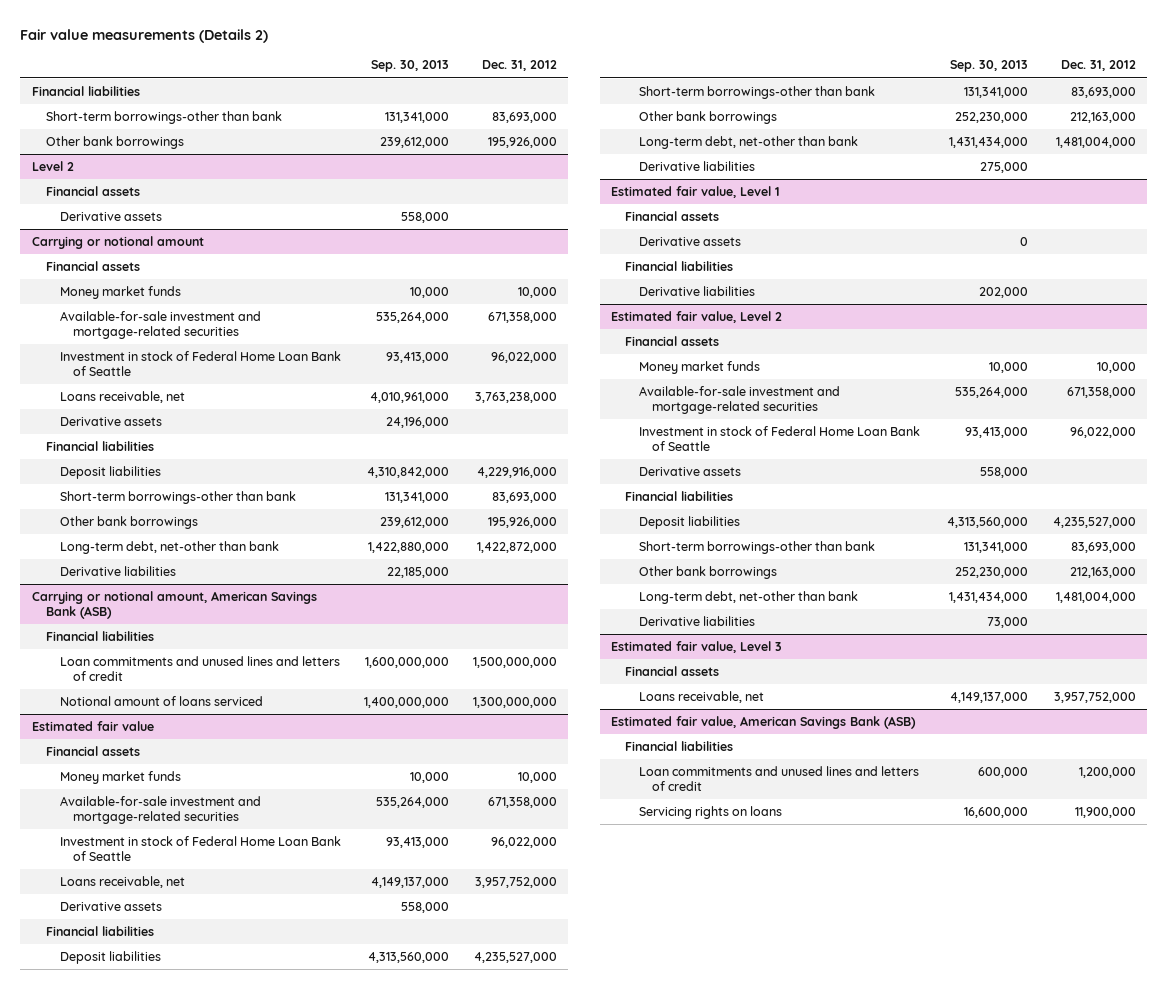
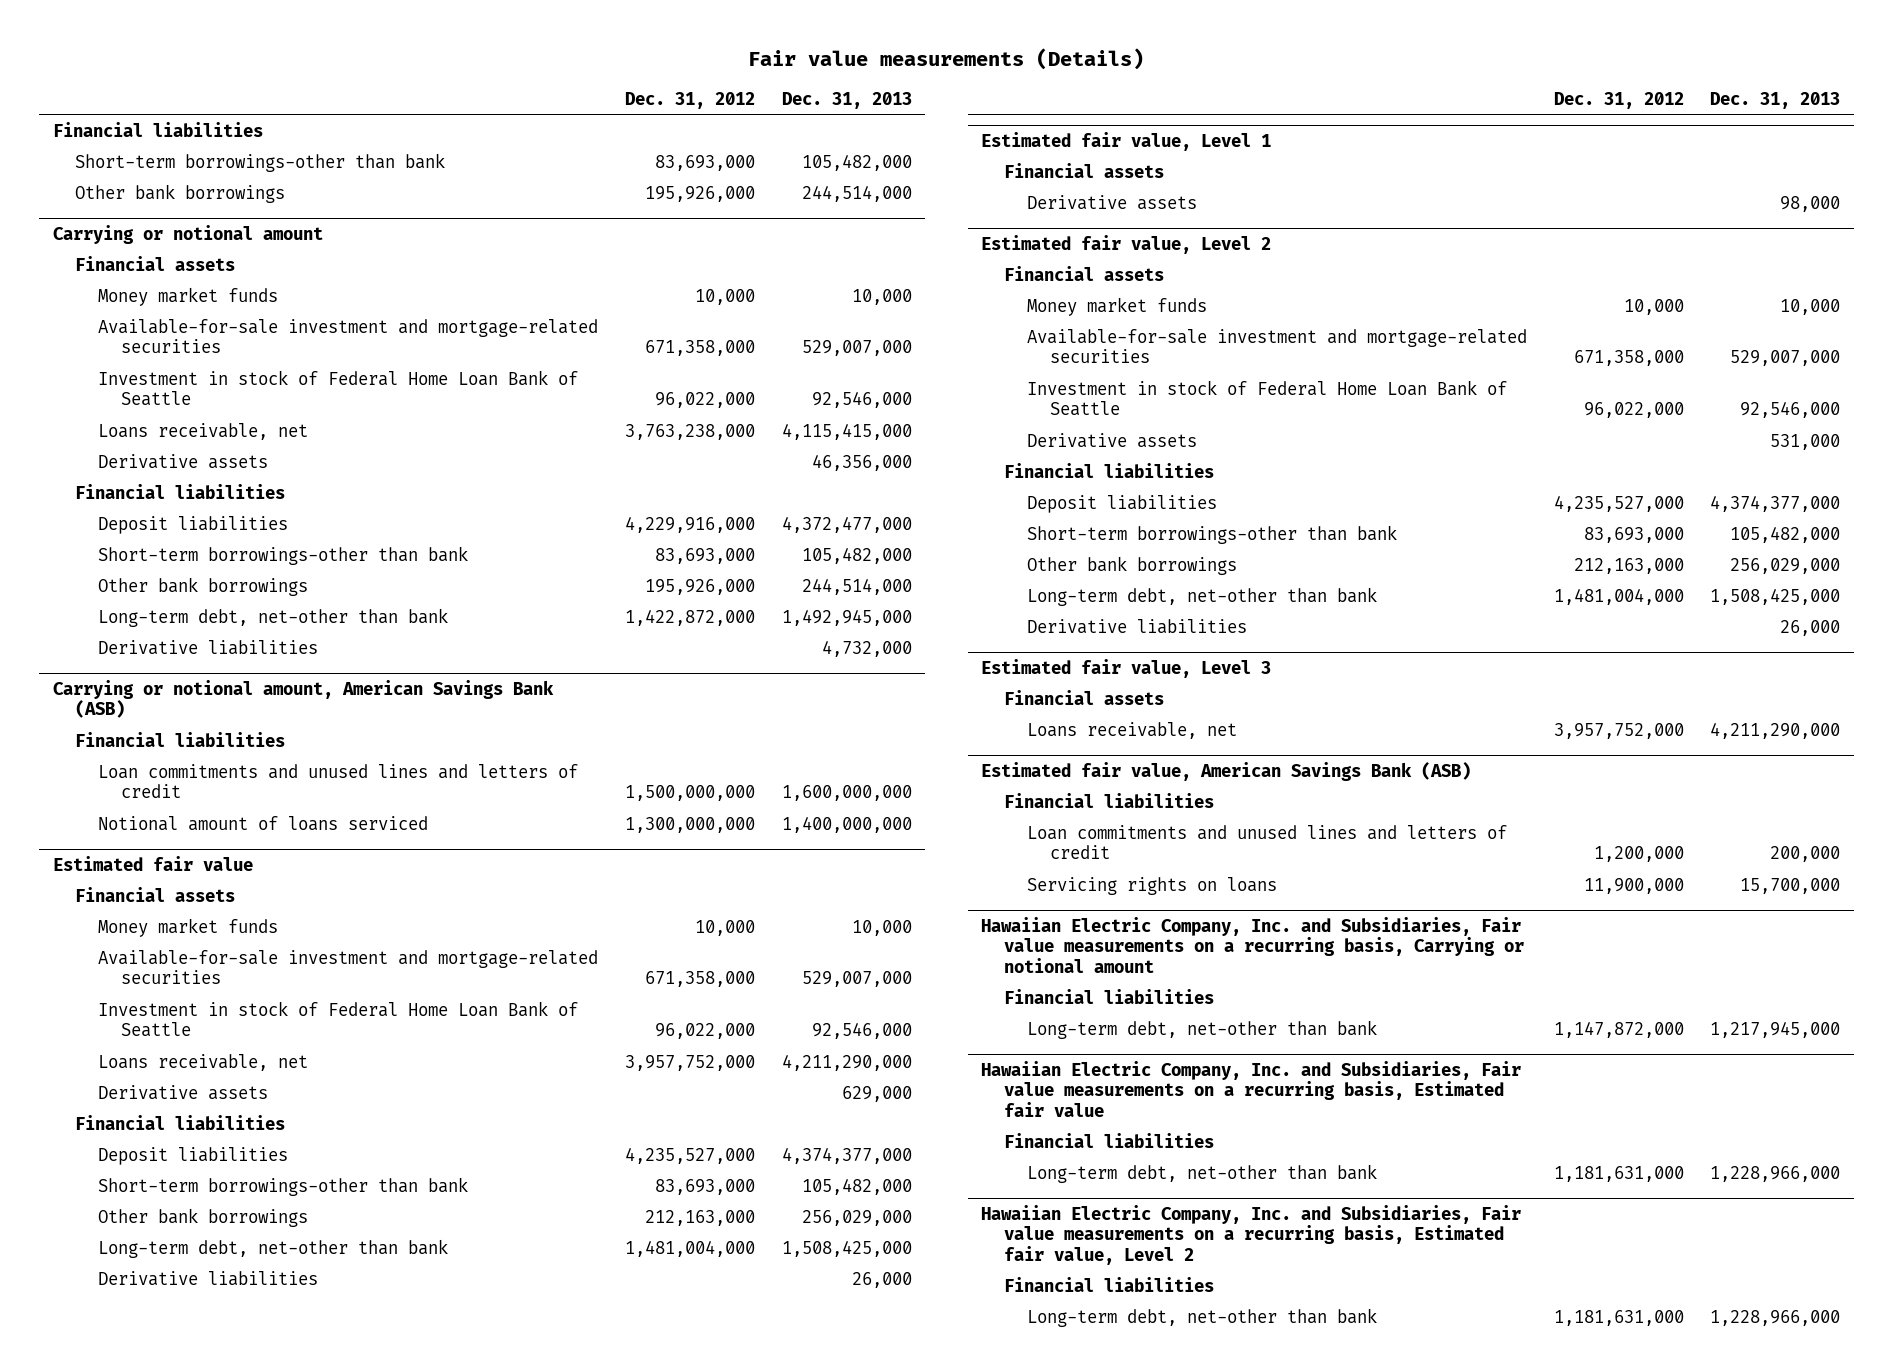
[20,28,269,43] Fair value measurements (Details 2) -> [748,48,1145,71] Fair value measurements (Details)
[371,60,450,73] Sep. 30, 2013 -> none
none -> [781,91,912,109] Dec. 31, 2013
[32,161,75,172] Level 2 -> none
[45,186,140,197] Financial assets -> none
[59,212,162,222] Derivative assets -> none
[624,261,733,272] Financial liabilities -> none
[638,286,755,297] Derivative liabilities -> none
none -> [981,916,1525,973] Hawaiian Electric Company, Inc. and Subsidiaries, Fair value measurements on a recurring basis, Carrying or notional amount
none -> [1004,988,1215,1004] Financial liabilities
none -> [1026,1019,1377,1039] Long-term debt, net-other than bank
none -> [981,1060,1522,1117] Hawaiian Electric Company, Inc. and Subsidiaries, Fair value measurements on a recurring basis, Estimated fair value
none -> [1004,1132,1215,1148] Financial liabilities
none -> [1026,1163,1377,1183] Long-term debt, net-other than bank
none -> [981,1204,1522,1265] Hawaiian Electric Company, Inc. and Subsidiaries, Fair value measurements on a recurring basis, Estimated fair value, Level 2
none -> [1004,1276,1215,1292] Financial liabilities
none -> [1026,1307,1377,1327] Long-term debt, net-other than bank

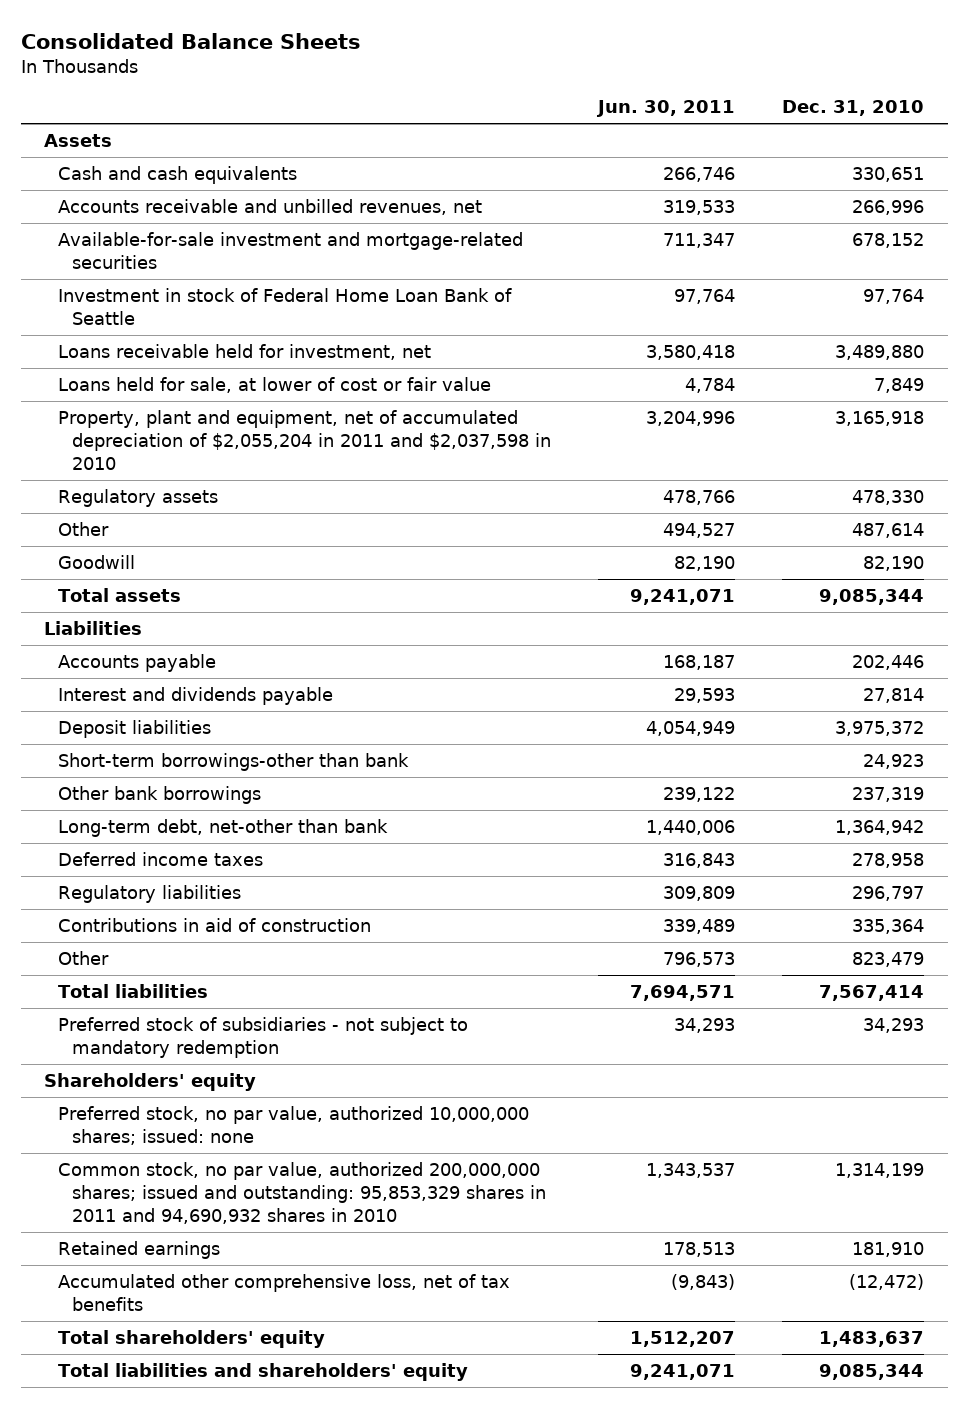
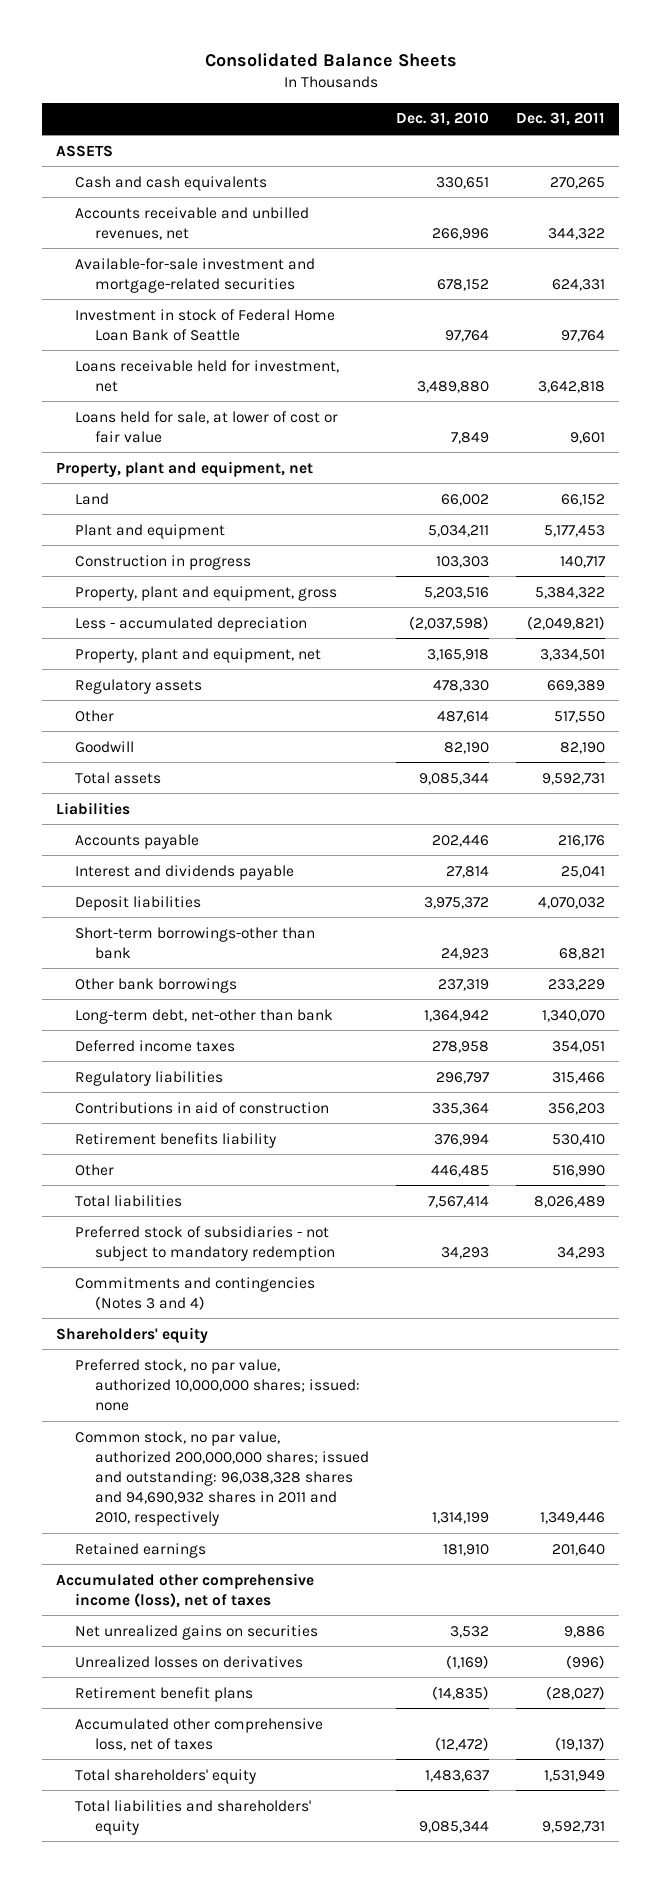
[595,100,735,118] Jun. 30, 2011 -> none
none -> [516,112,606,127] Dec. 31, 2011
[44,133,113,147] Assets -> [55,144,113,157] ASSETS
none -> [55,460,313,477] Property, plant and equipment, net
none -> [75,492,110,505] Land
none -> [75,523,226,539] Plant and equipment
none -> [75,554,252,570] Construction in progress
none -> [75,585,338,601] Property, plant and equipment, gross
none -> [75,616,308,632] Less - accumulated depreciation
[58,409,551,471] Property, plant and equipment, net of accumulated depreciation of $2,055,204 in 2011 and $2,037,598 in 2010 -> [75,647,322,663] Property, plant and equipment, net
none -> [75,1132,277,1148] Retirement benefits liability
[852,951,925,967] 823,479 -> [431,1164,490,1177] 446,485
none -> [75,1276,316,1310] Commitments and contingencies (Notes 3 and 4)
[58,1161,546,1225] Common stock, no par value, authorized 200,000,000 shares; issued and outstanding: 95,853,329 shares in 2011 and 94,690,932 shares in 2010 -> [75,1430,369,1527] Common stock, no par value, authorized 200,000,000 shares; issued and outstanding: 96,038,328 shares and 94,690,932 shares in 2011 and 2010, respectively
none -> [55,1572,314,1608] Accumulated other comprehensive income (loss), net of taxes
none -> [75,1624,319,1640] Net unrealized gains on securities
none -> [75,1655,304,1668] Unrealized losses on derivatives
none -> [75,1686,254,1702] Retirement benefit plans
[58,1273,511,1311] Accumulated other comprehensive loss, net of tax benefits -> [75,1717,324,1751] Accumulated other comprehensive loss, net of taxes

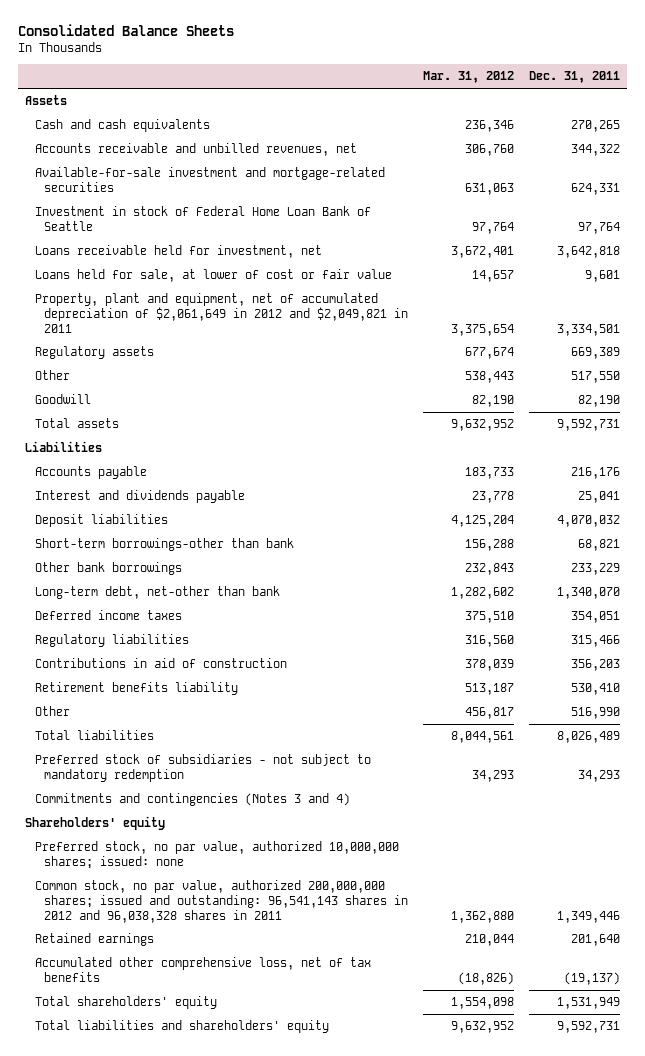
[396,112,490,127] Dec. 31, 2010 -> none
none -> [423,71,515,84] Mar. 31, 2012
[55,144,113,157] ASSETS -> [25,95,68,106] Assets
[55,460,313,477] Property, plant and equipment, net -> none
[75,492,110,505] Land -> none
[75,523,226,539] Plant and equipment -> none
[75,554,252,570] Construction in progress -> none
[75,585,338,601] Property, plant and equipment, gross -> none
[75,616,308,632] Less - accumulated depreciation -> none
[75,647,322,663] Property, plant and equipment, net -> [34,293,409,333] Property, plant and equipment, net of accumulated depreciation of $2,061,649 in 2012 and $2,049,821 in 2011
[75,1430,369,1527] Common stock, no par value, authorized 200,000,000 shares; issued and outstanding: 96,038,328 shares and 94,690,932 shares in 2011 and 2010, respectively -> [34,880,409,923] Common stock, no par value, authorized 200,000,000 shares; issued and outstanding: 96,541,143 shares in 2012 and 96,038,328 shares in 2011
[55,1572,314,1608] Accumulated other comprehensive income (loss), net of taxes -> none
[75,1624,319,1640] Net unrealized gains on securities -> none
[75,1655,304,1668] Unrealized losses on derivatives -> none
[75,1686,254,1702] Retirement benefit plans -> none
[75,1717,324,1751] Accumulated other comprehensive loss, net of taxes -> [34,957,371,982] Accumulated other comprehensive loss, net of tax benefits

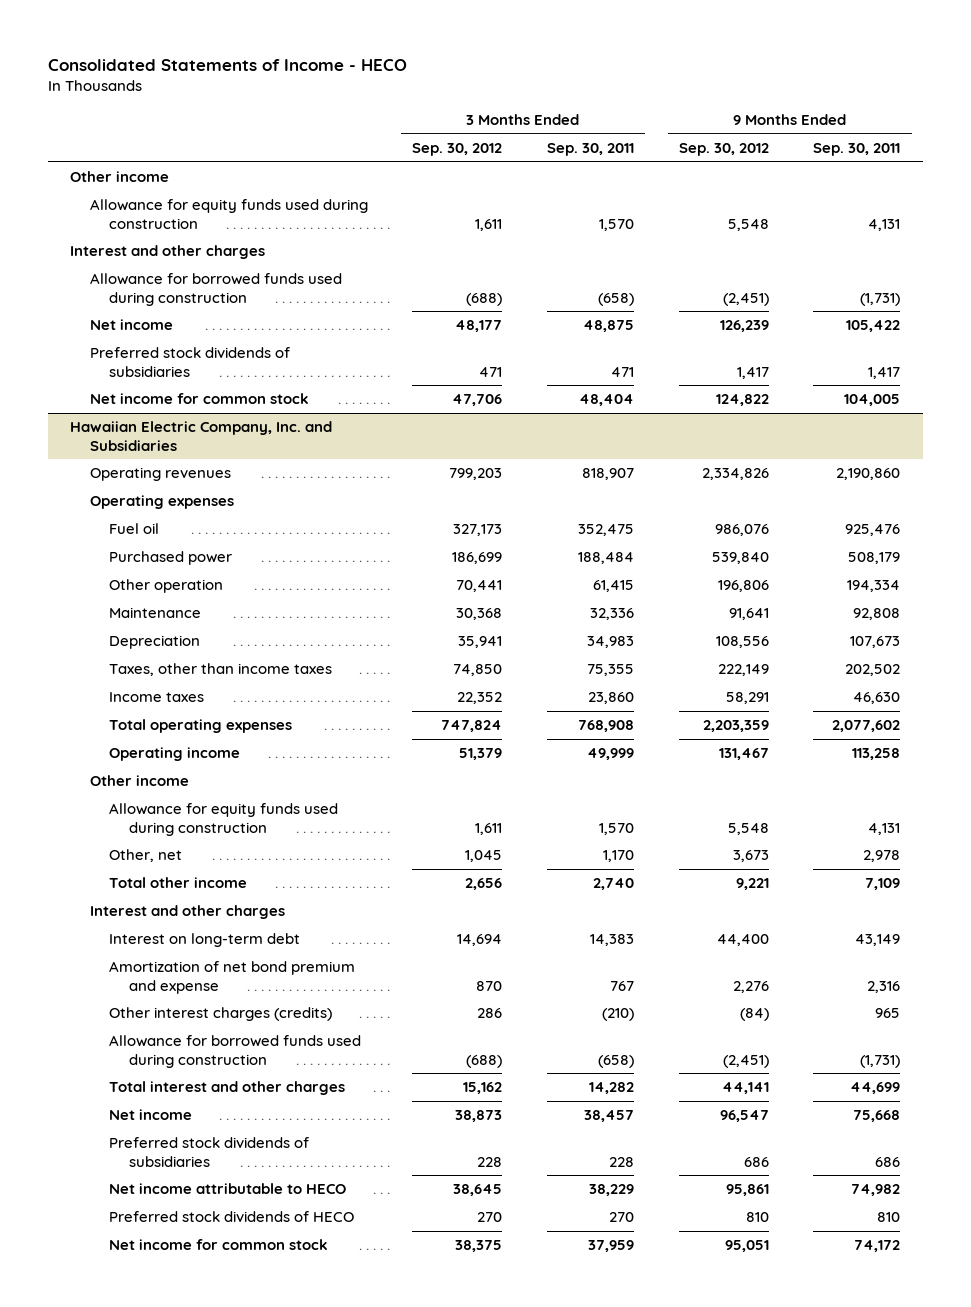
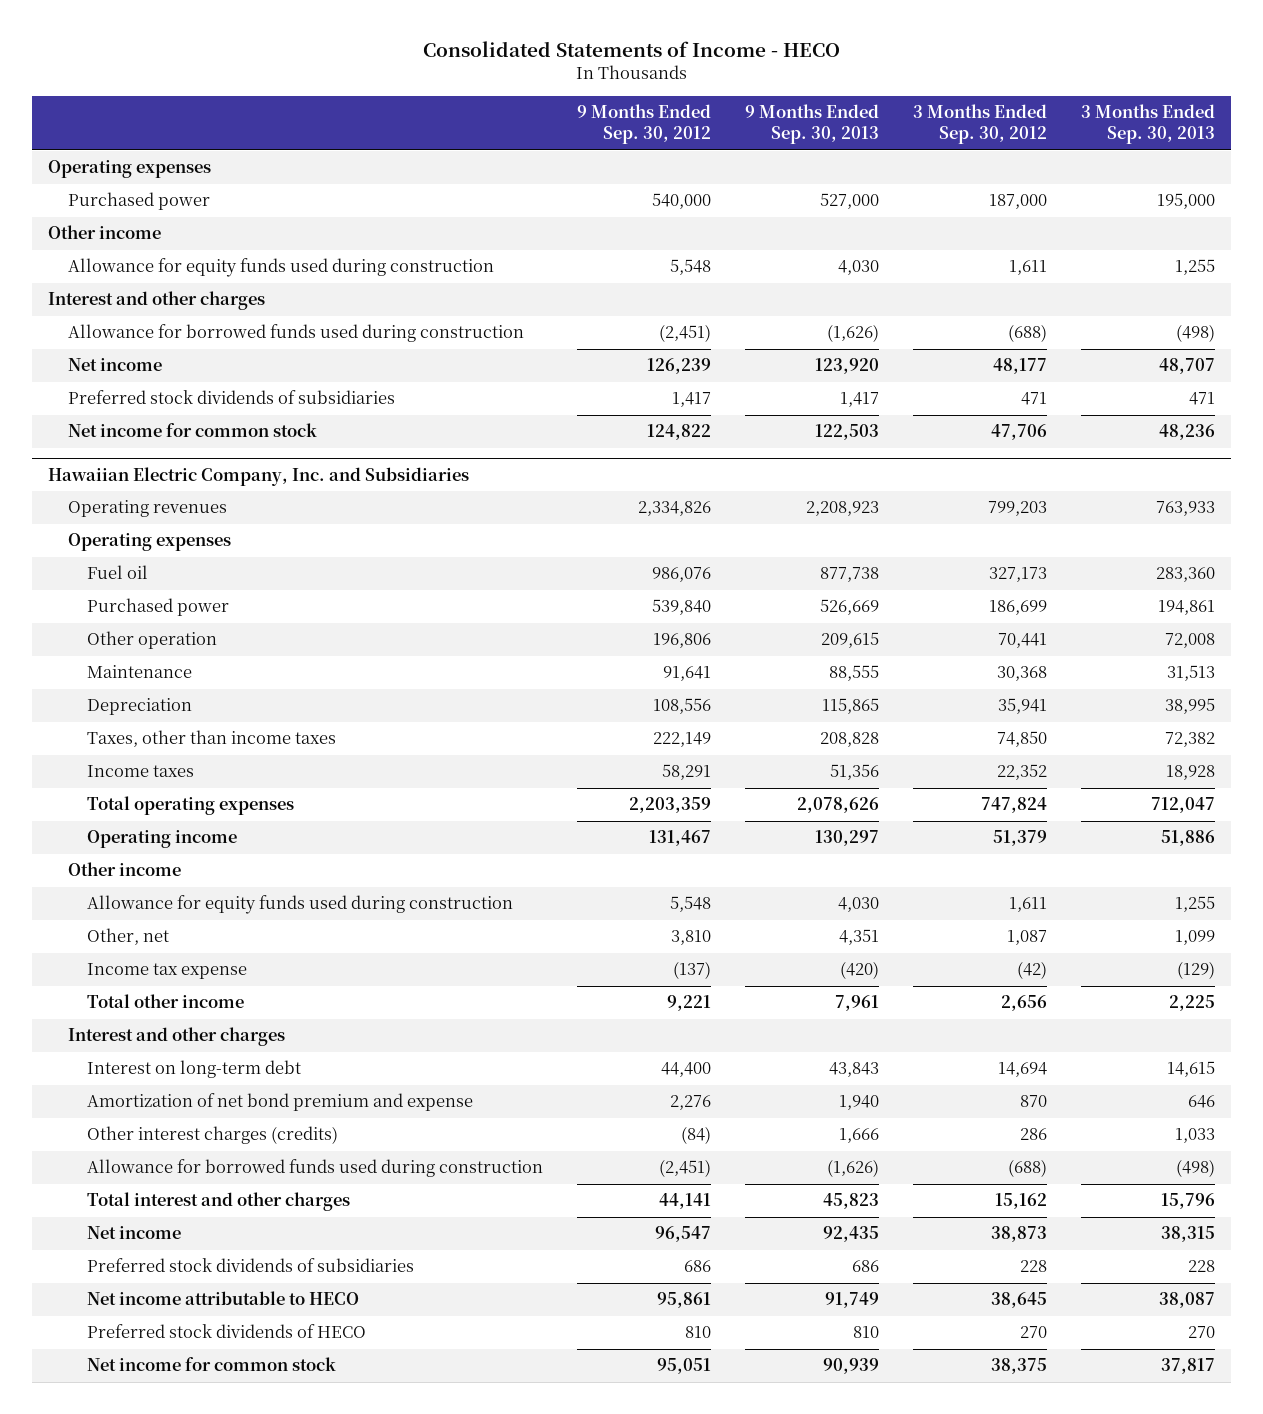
[547,143,635,157] Sep. 30, 2011 -> none
[813,143,901,157] Sep. 30, 2011 -> none
none -> [744,104,879,145] 9 Months Ended Sep. 30, 2013
none -> [1080,104,1215,145] 3 Months Ended Sep. 30, 2013
none -> [48,160,212,179] Operating expenses
none -> [67,192,210,211] Purchased power
[465,850,503,863] 1,045 -> [1006,930,1047,946] 1,087
[732,850,769,863] 3,673 -> [670,930,711,946] 3,810
none -> [86,963,247,980] Income tax expense

